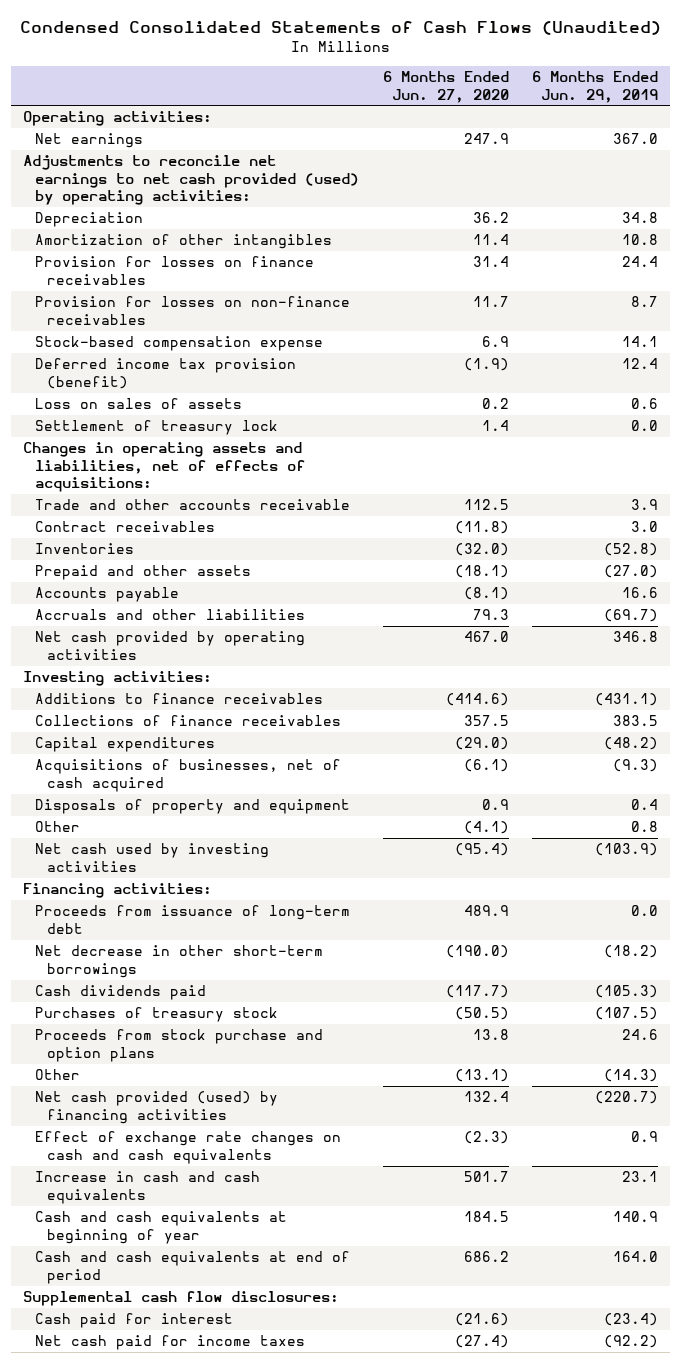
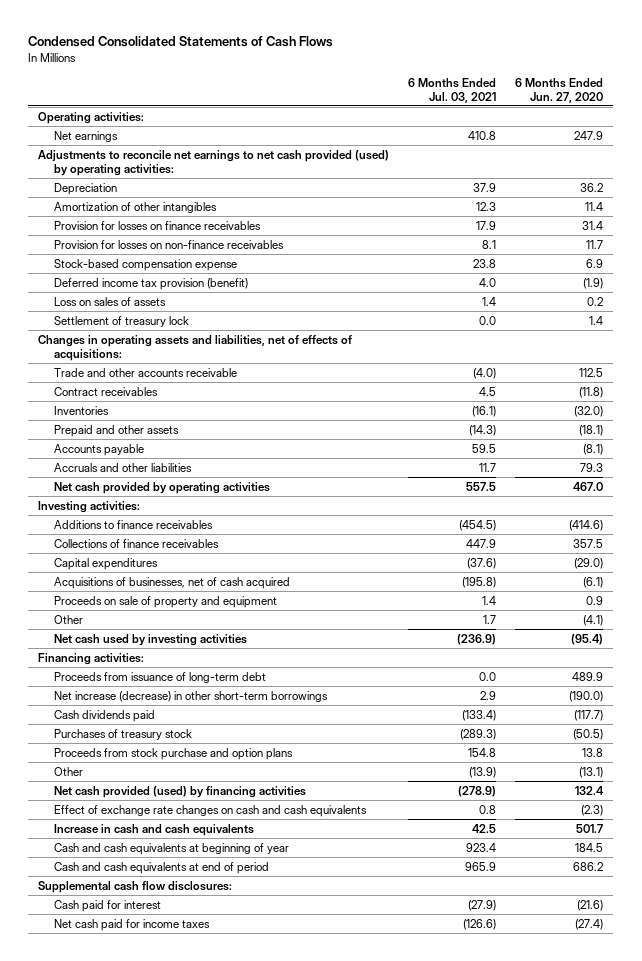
[19,21,661,36] Condensed Consolidated Statements of Cash Flows (Unaudited) -> [28,36,334,48] Condensed Consolidated Statements of Cash Flows
[532,71,659,103] 6 Months Ended Jun. 29, 2019 -> none
none -> [408,77,497,103] 6 Months Ended Jul. 03, 2021
[34,799,350,815] Disposals of property and equipment -> [53,595,277,608] Proceeds on sale of property and equipment
[34,945,323,978] Net decrease in other short-term borrowings -> [53,690,328,702] Net increase (decrease) in other short-term borrowings

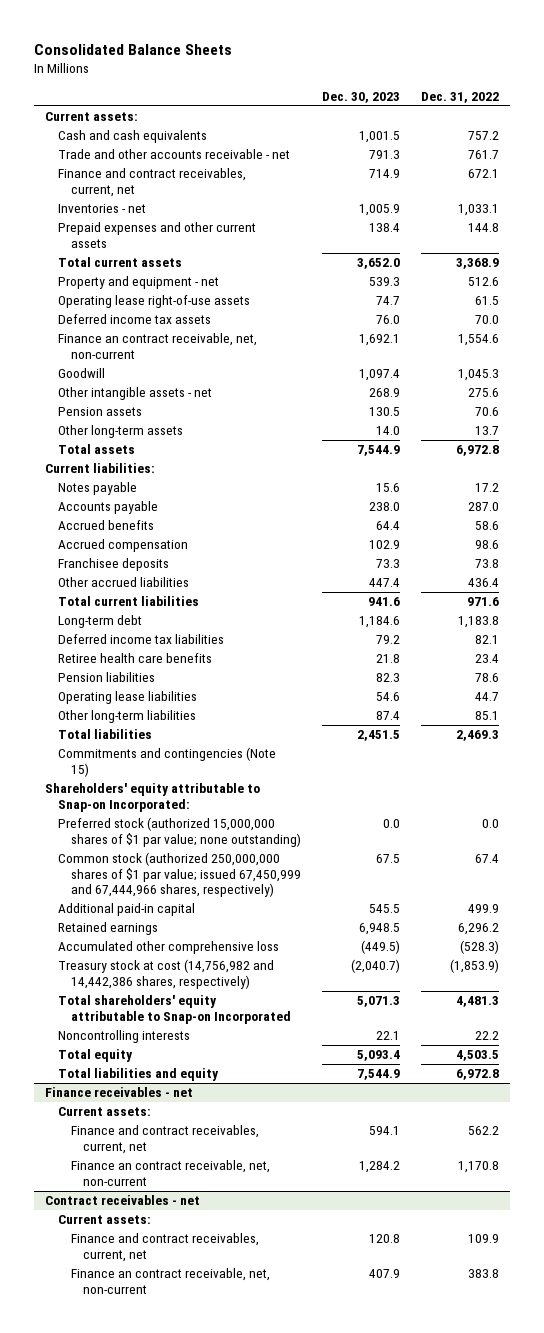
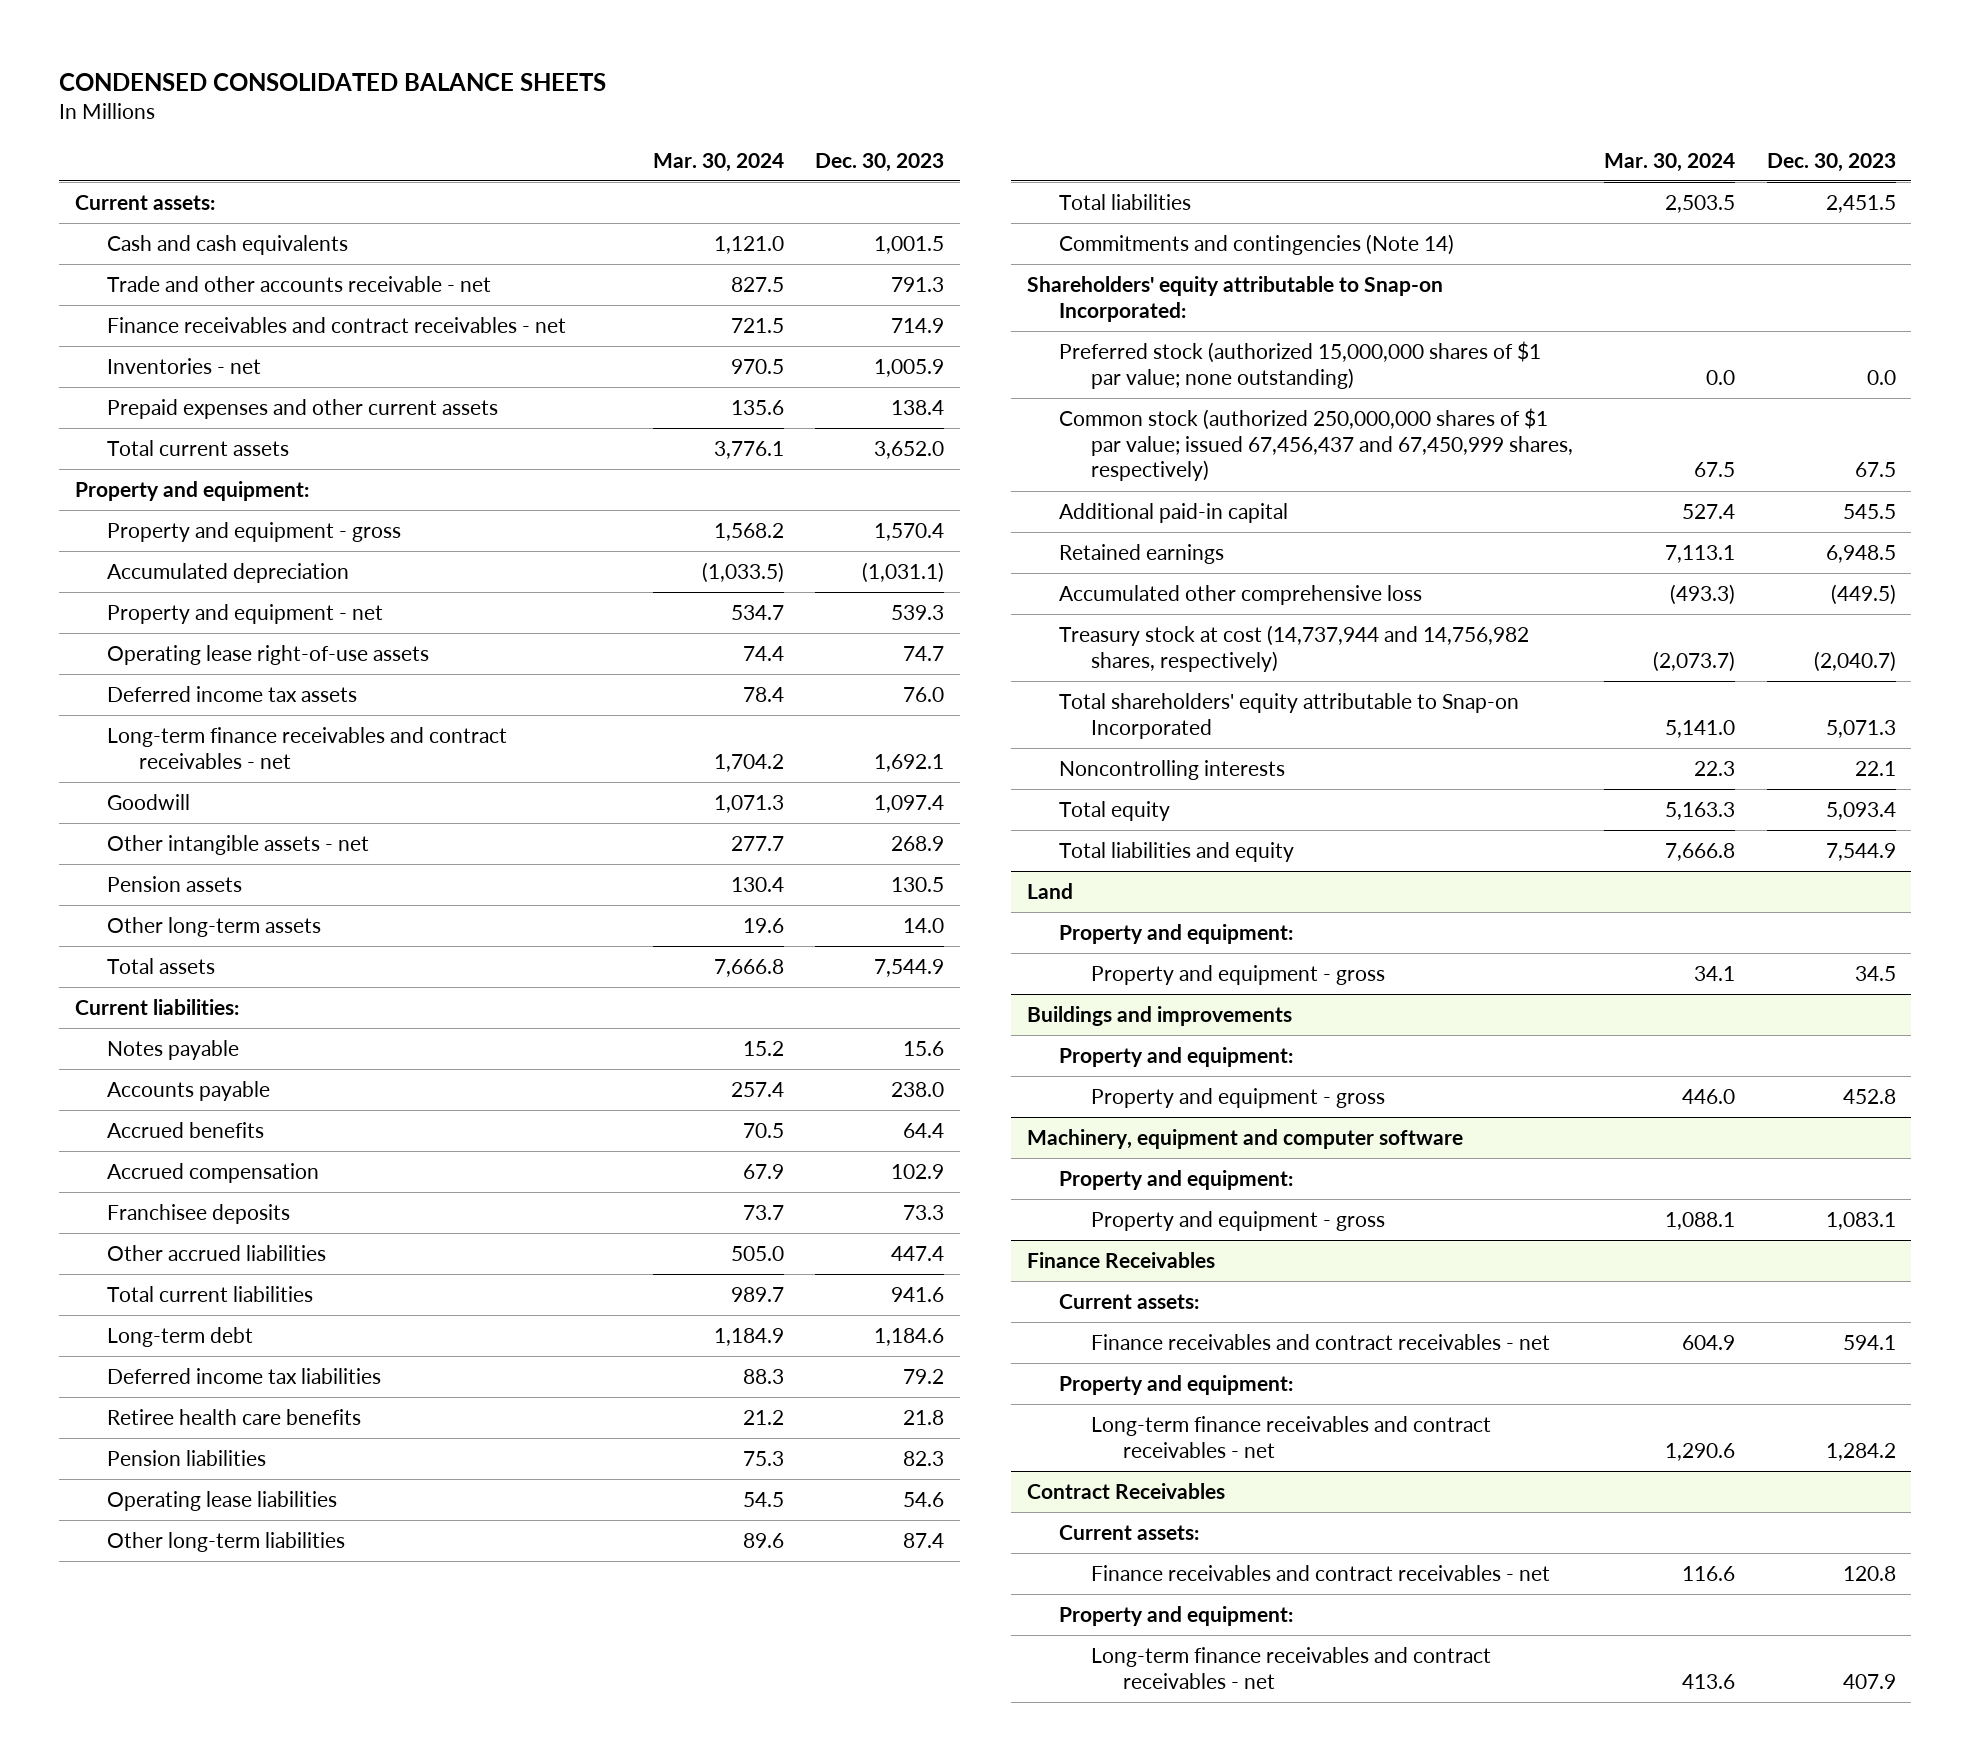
[34,44,233,56] Consolidated Balance Sheets -> [59,73,607,92] CONDENSED CONSOLIDATED BALANCE SHEETS
[421,91,500,103] Dec. 31, 2022 -> none
none -> [652,152,784,172] Mar. 30, 2024
[57,168,246,197] Finance and contract receivables, current, net -> [107,317,567,334] Finance receivables and contract receivables - net
none -> [74,481,309,502] Property and equipment:
none -> [107,522,402,543] Property and equipment - gross
none -> [107,563,350,584] Accumulated depreciation
[57,333,257,359] Finance an contract receivable, net, non-current -> [107,727,508,769] Long-term finance receivables and contract receivables - net
[57,747,276,777] Commitments and contingencies (Note 15) -> [1058,234,1454,256] Commitments and contingencies (Note 14)
[57,852,301,898] Common stock (authorized 250,000,000 shares of $1 par value; issued 67,450,999 and 67,444,966 shares, respectively) -> [1058,408,1574,482] Common stock (authorized 250,000,000 shares of $1 par value; issued 67,456,437 and 67,450,999 shares, respectively)
[57,959,274,989] Treasury stock at cost (14,756,982 and 14,442,386 shares, respectively) -> [1058,625,1529,672] Treasury stock at cost (14,737,944 and 14,756,982 shares, respectively)
none -> [1026,883,1073,900] Land
none -> [1058,924,1293,945] Property and equipment:
none -> [1091,965,1386,986] Property and equipment - gross
none -> [1026,1006,1292,1027] Buildings and improvements
none -> [1058,1047,1293,1068] Property and equipment:
none -> [1091,1088,1386,1109] Property and equipment - gross
none -> [1026,1129,1463,1150] Machinery, equipment and computer software
none -> [1058,1170,1293,1191] Property and equipment:
none -> [1091,1211,1386,1232] Property and equipment - gross
[45,1087,194,1098] Finance receivables - net -> [1026,1252,1215,1269] Finance Receivables
[70,1125,259,1154] Finance and contract receivables, current, net -> [1091,1334,1551,1351] Finance receivables and contract receivables - net
none -> [1058,1375,1293,1396] Property and equipment:
[70,1160,270,1186] Finance an contract receivable, net, non-current -> [1091,1416,1492,1458] Long-term finance receivables and contract receivables - net
[45,1195,201,1206] Contract receivables - net -> [1026,1483,1225,1500] Contract Receivables
[70,1233,259,1262] Finance and contract receivables, current, net -> [1091,1565,1551,1582] Finance receivables and contract receivables - net
none -> [1058,1606,1293,1627] Property and equipment:
[70,1268,270,1294] Finance an contract receivable, net, non-current -> [1091,1647,1492,1689] Long-term finance receivables and contract receivables - net

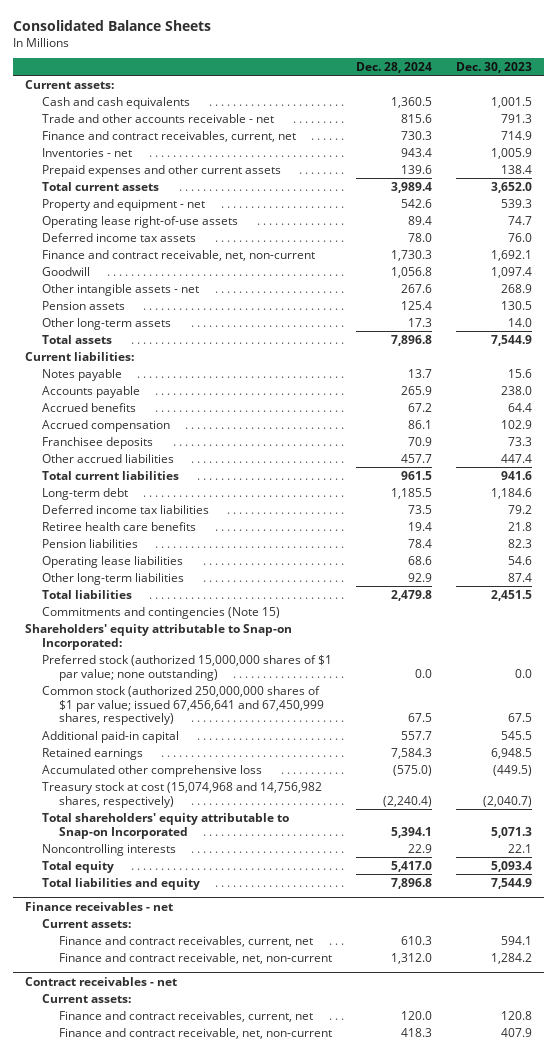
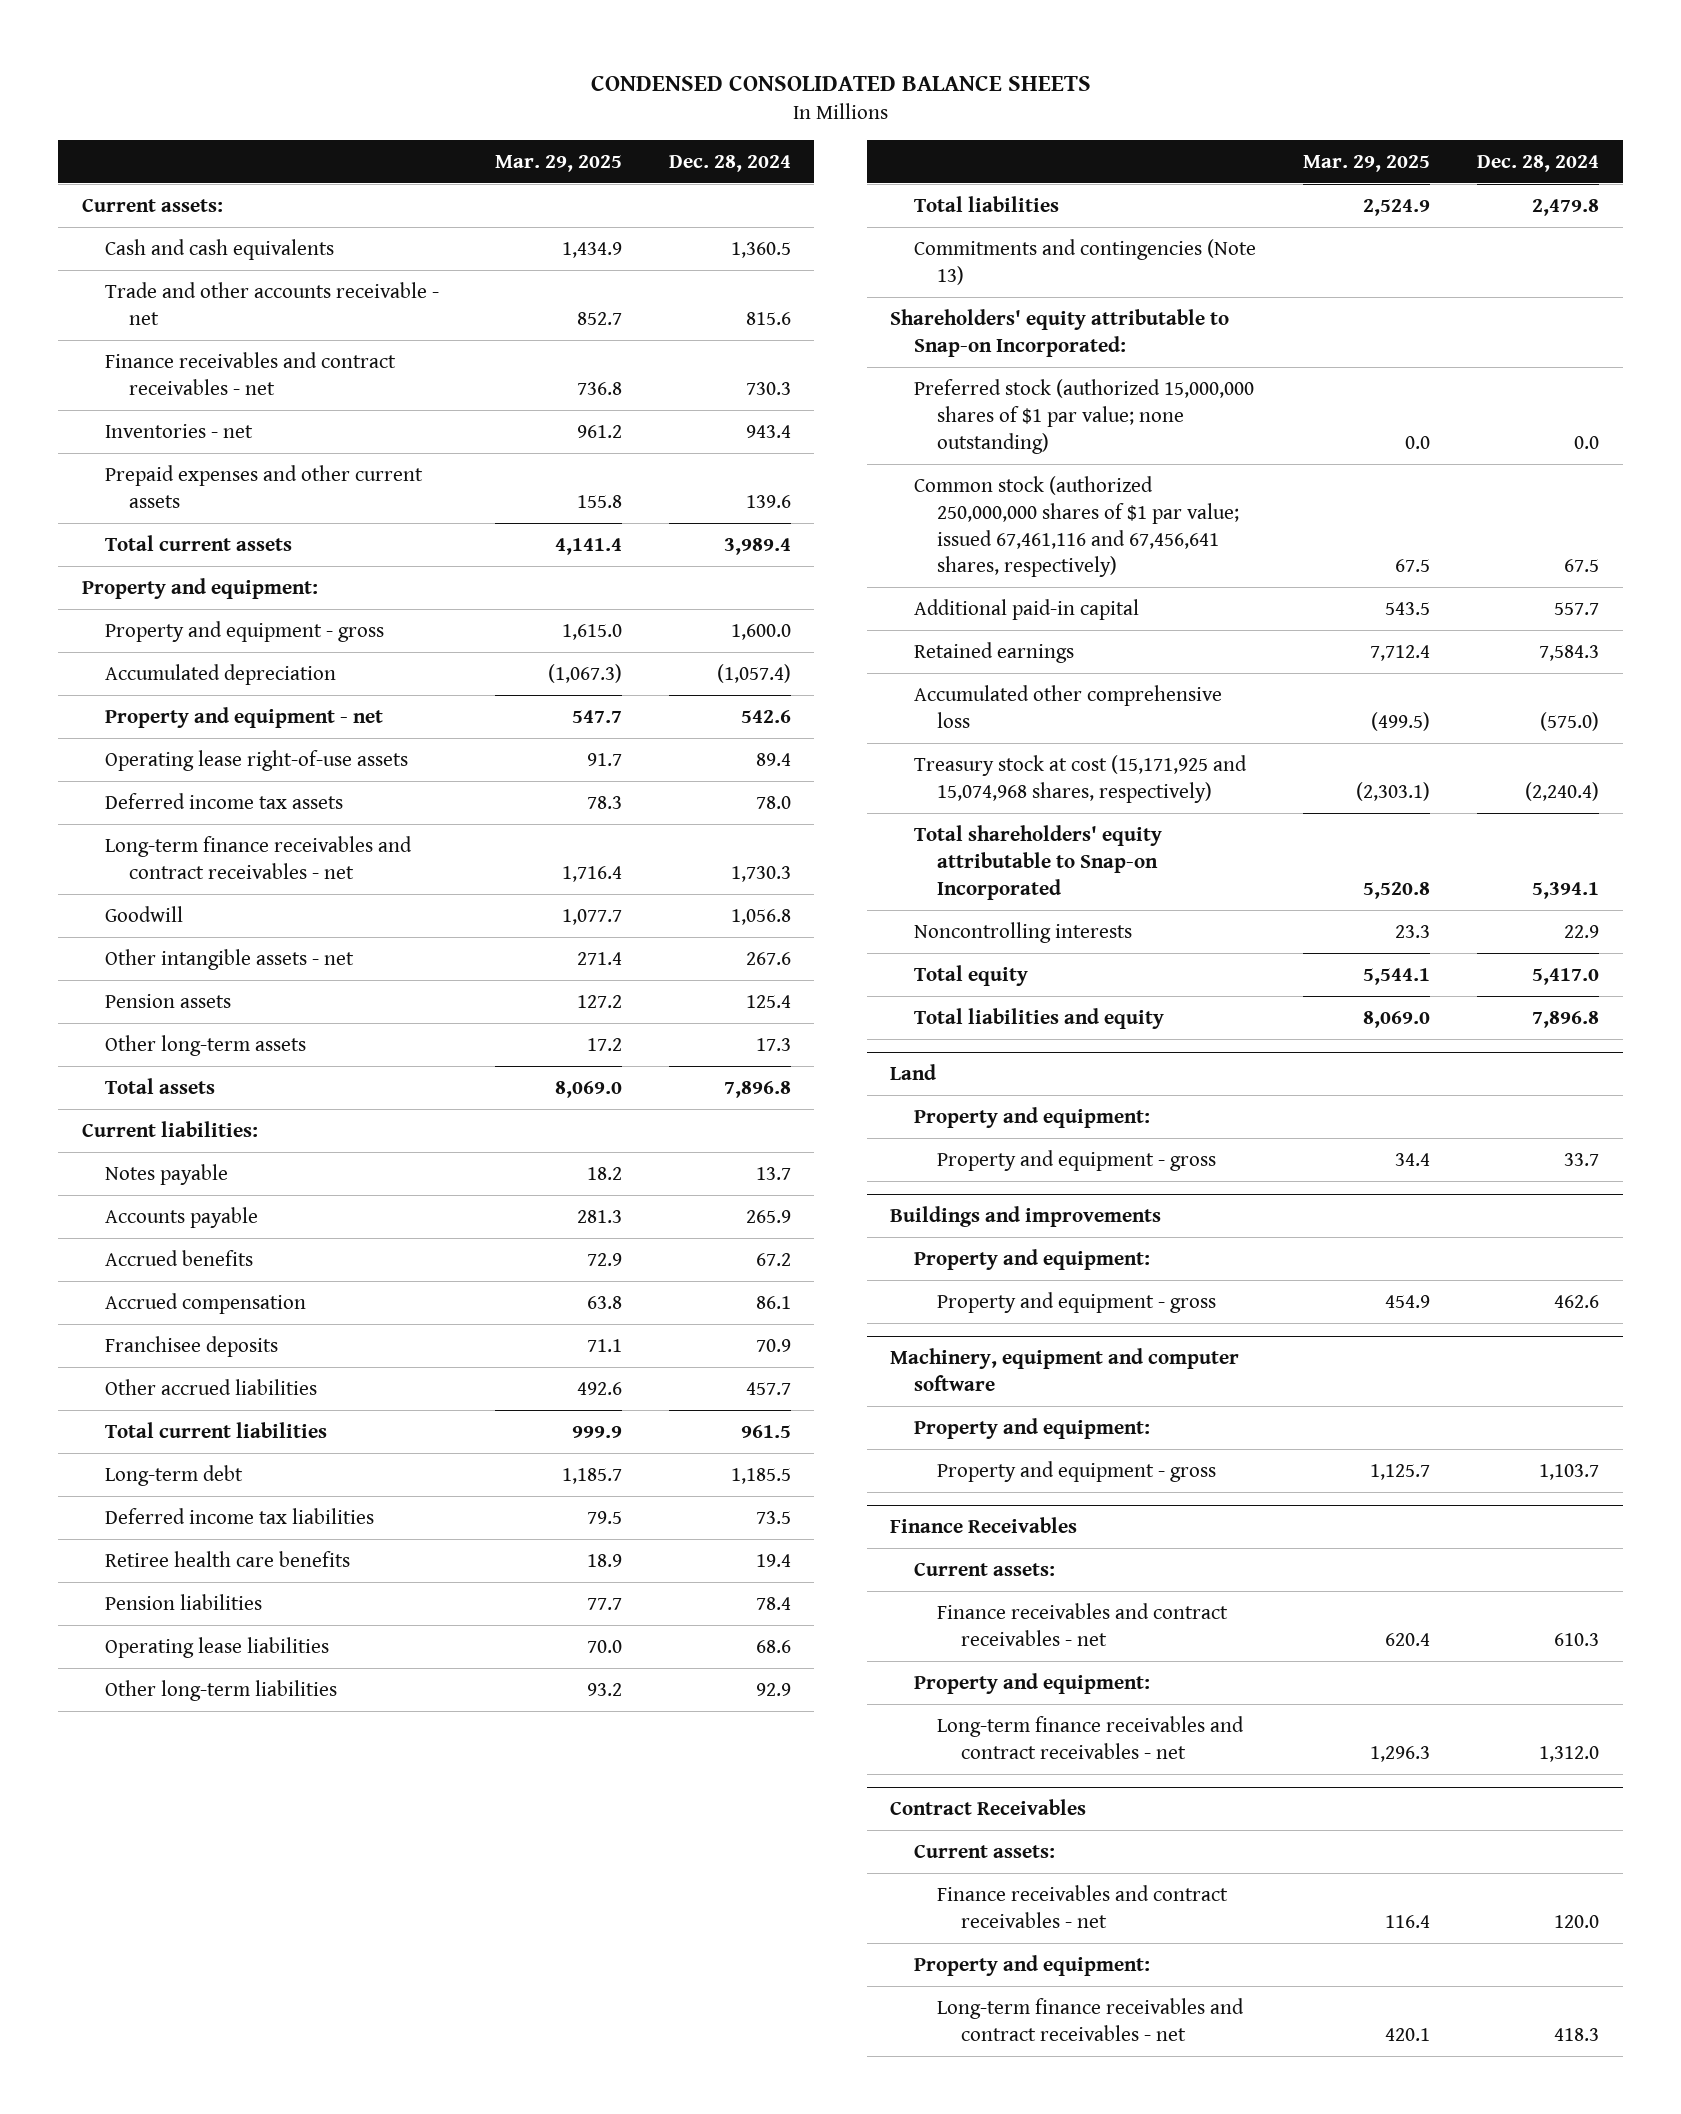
[12,19,211,31] Consolidated Balance Sheets -> [590,75,1091,91] CONDENSED CONSOLIDATED BALANCE SHEETS
[456,61,533,73] Dec. 30, 2023 -> none
none -> [494,154,622,172] Mar. 29, 2025
[41,130,296,142] Finance and contract receivables, current, net -> [105,351,397,395] Finance receivables and contract receivables - net
none -> [81,577,318,599] Property and equipment:
none -> [105,620,385,642] Property and equipment - gross
none -> [105,663,337,685] Accumulated depreciation
[41,249,315,261] Finance and contract receivable, net, non-current -> [105,835,413,879] Long-term finance receivables and contract receivables - net
[41,606,280,619] Commitments and contingencies (Note 15) -> [913,238,1256,285] Commitments and contingencies (Note 13)
[41,685,325,726] Common stock (authorized 250,000,000 shares of $1 par value; issued 67,456,641 and 67,450,999 shares, respectively) -> [913,475,1240,578] Common stock (authorized 250,000,000 shares of $1 par value; issued 67,461,116 and 67,456,641 shares, respectively)
[41,781,322,808] Treasury stock at cost (15,074,968 and 14,756,982 shares, respectively) -> [913,754,1247,803] Treasury stock at cost (15,171,925 and 15,074,968 shares, respectively)
none -> [890,1064,937,1081] Land
none -> [913,1106,1150,1128] Property and equipment:
none -> [937,1149,1217,1171] Property and equipment - gross
none -> [890,1206,1162,1228] Buildings and improvements
none -> [913,1248,1150,1270] Property and equipment:
none -> [937,1291,1217,1313] Property and equipment - gross
none -> [890,1348,1240,1392] Machinery, equipment and computer software
none -> [913,1417,1150,1439] Property and equipment:
none -> [937,1460,1217,1482] Property and equipment - gross
[24,901,173,911] Finance receivables - net -> [890,1517,1078,1534] Finance Receivables
[59,935,314,947] Finance and contract receivables, current, net -> [937,1602,1229,1646] Finance receivables and contract receivables - net
none -> [913,1672,1150,1694] Property and equipment:
[59,952,333,964] Finance and contract receivable, net, non-current -> [937,1715,1245,1759] Long-term finance receivables and contract receivables - net
[24,976,177,986] Contract receivables - net -> [890,1799,1087,1816] Contract Receivables
[59,1010,314,1022] Finance and contract receivables, current, net -> [937,1884,1229,1928] Finance receivables and contract receivables - net
none -> [913,1954,1150,1976] Property and equipment:
[59,1027,333,1039] Finance and contract receivable, net, non-current -> [937,1997,1245,2041] Long-term finance receivables and contract receivables - net

